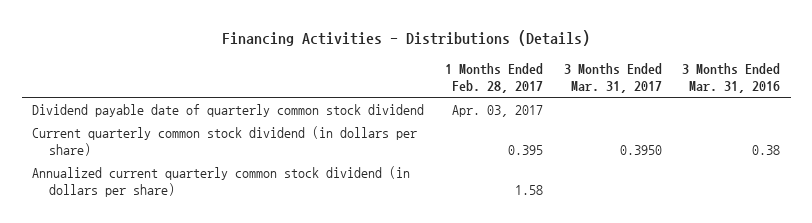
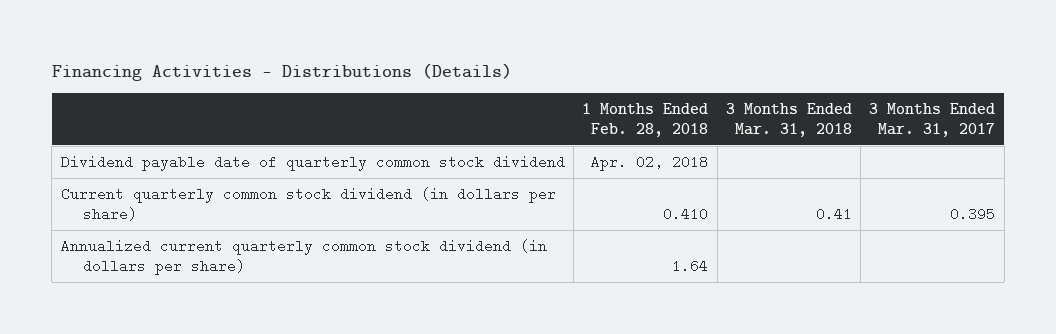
[444,62,543,94] 1 Months Ended Feb. 28, 2017 -> none
[682,62,781,94] 3 Months Ended Mar. 31, 2016 -> none
none -> [582,103,709,137] 1 Months Ended Feb. 28, 2018
none -> [725,103,852,137] 3 Months Ended Mar. 31, 2018
[619,145,662,156] 0.3950 -> [950,206,996,221] 0.395

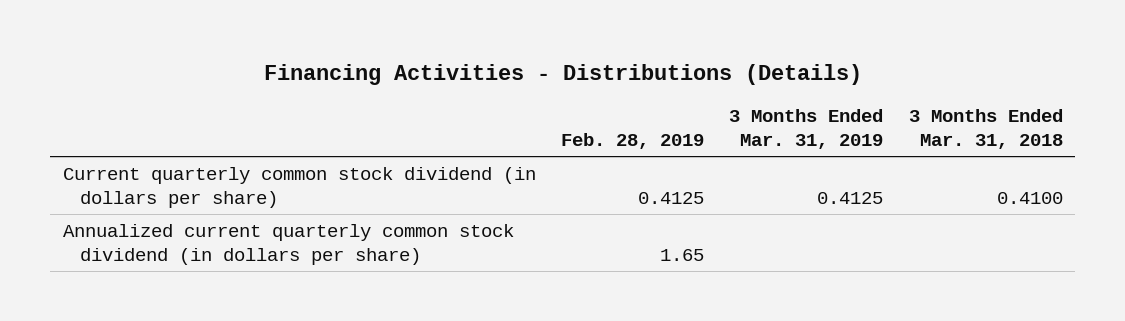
[582,103,709,137] 1 Months Ended Feb. 28, 2018 -> none
[869,103,996,137] 3 Months Ended Mar. 31, 2017 -> none
none -> [560,132,704,149] Feb. 28, 2019
none -> [729,109,884,149] 3 Months Ended Mar. 31, 2019
[60,154,565,171] Dividend payable date of quarterly common stock dividend -> none
[815,206,852,221] 0.41 -> [996,191,1063,204] 0.4100

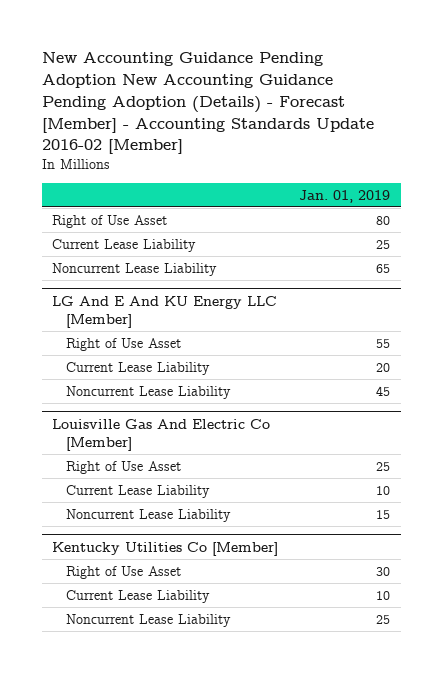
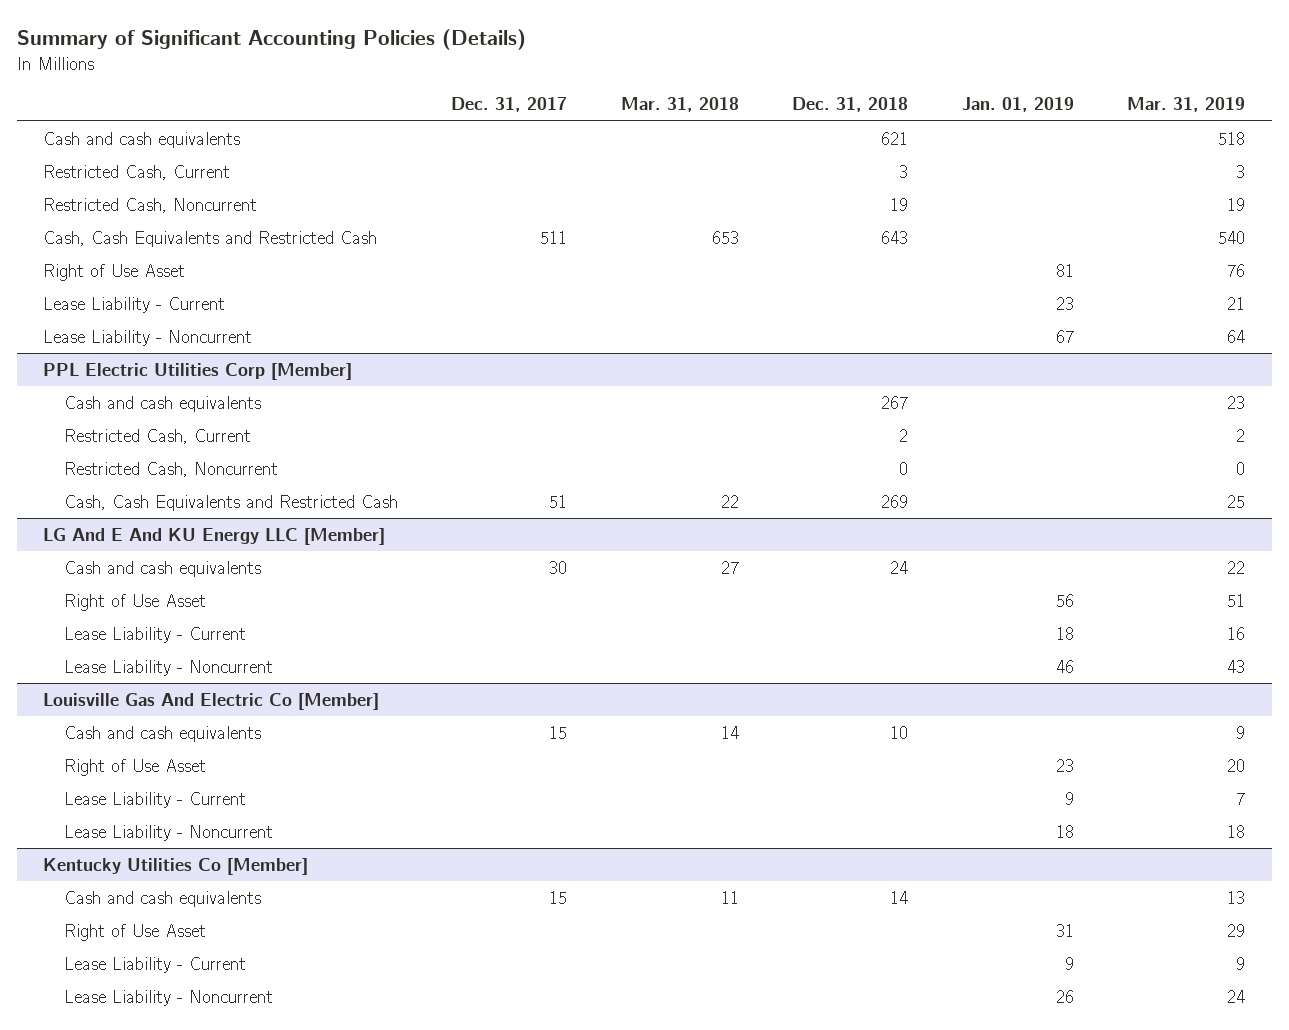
[41,52,374,155] New Accounting Guidance Pending Adoption New Accounting Guidance Pending Adoption (Details) - Forecast [Member] - Accounting Standards Update 2016-02 [Member] -> [16,28,526,50] Summary of Significant Accounting Policies (Details)
none -> [451,97,568,113] Dec. 31, 2017
none -> [620,97,739,113] Mar. 31, 2018
none -> [792,97,909,113] Dec. 31, 2018
none -> [1127,97,1246,113] Mar. 31, 2019
none -> [43,131,241,148] Cash and cash equivalents
none -> [43,164,231,180] Restricted Cash, Current
none -> [43,197,258,213] Restricted Cash, Noncurrent
none -> [43,230,378,247] Cash, Cash Equivalents and Restricted Cash
[376,215,391,225] 80 -> [1055,263,1074,277] 81
[52,238,197,252] Current Lease Liability -> [43,296,226,313] Lease Liability - Current
[376,239,391,249] 25 -> [1055,296,1074,310] 23
[52,262,218,276] Noncurrent Lease Liability -> [43,329,253,346] Lease Liability - Noncurrent
[376,263,391,273] 65 -> [1055,329,1074,343] 67
none -> [43,362,353,380] PPL Electric Utilities Corp [Member]
none -> [63,395,261,412] Cash and cash equivalents
none -> [63,428,251,444] Restricted Cash, Current
none -> [63,461,278,477] Restricted Cash, Noncurrent
none -> [63,494,398,511] Cash, Cash Equivalents and Restricted Cash
none -> [63,560,261,577] Cash and cash equivalents
[376,338,391,348] 55 -> [1055,593,1074,607] 56
[66,361,211,375] Current Lease Liability -> [63,626,246,643] Lease Liability - Current
[376,362,391,372] 20 -> [1055,626,1074,640] 18
[66,385,232,399] Noncurrent Lease Liability -> [63,659,273,676] Lease Liability - Noncurrent
[376,385,391,396] 45 -> [1055,659,1074,673] 46
none -> [63,725,261,742] Cash and cash equivalents
[376,461,391,471] 25 -> [1055,758,1074,772] 23
[66,484,211,498] Current Lease Liability -> [63,791,246,808] Lease Liability - Current
[376,485,391,495] 10 -> [1064,791,1074,805] 9
[66,508,232,522] Noncurrent Lease Liability -> [63,824,273,841] Lease Liability - Noncurrent
[376,509,391,519] 15 -> [1055,824,1074,838] 18
none -> [63,890,261,907] Cash and cash equivalents
[376,566,391,576] 30 -> [1055,923,1074,937] 31
[66,589,211,603] Current Lease Liability -> [63,956,246,973] Lease Liability - Current
[376,590,391,600] 10 -> [1064,956,1074,970] 9
[66,613,232,627] Noncurrent Lease Liability -> [63,989,273,1006] Lease Liability - Noncurrent
[376,614,391,624] 25 -> [1055,989,1074,1003] 26

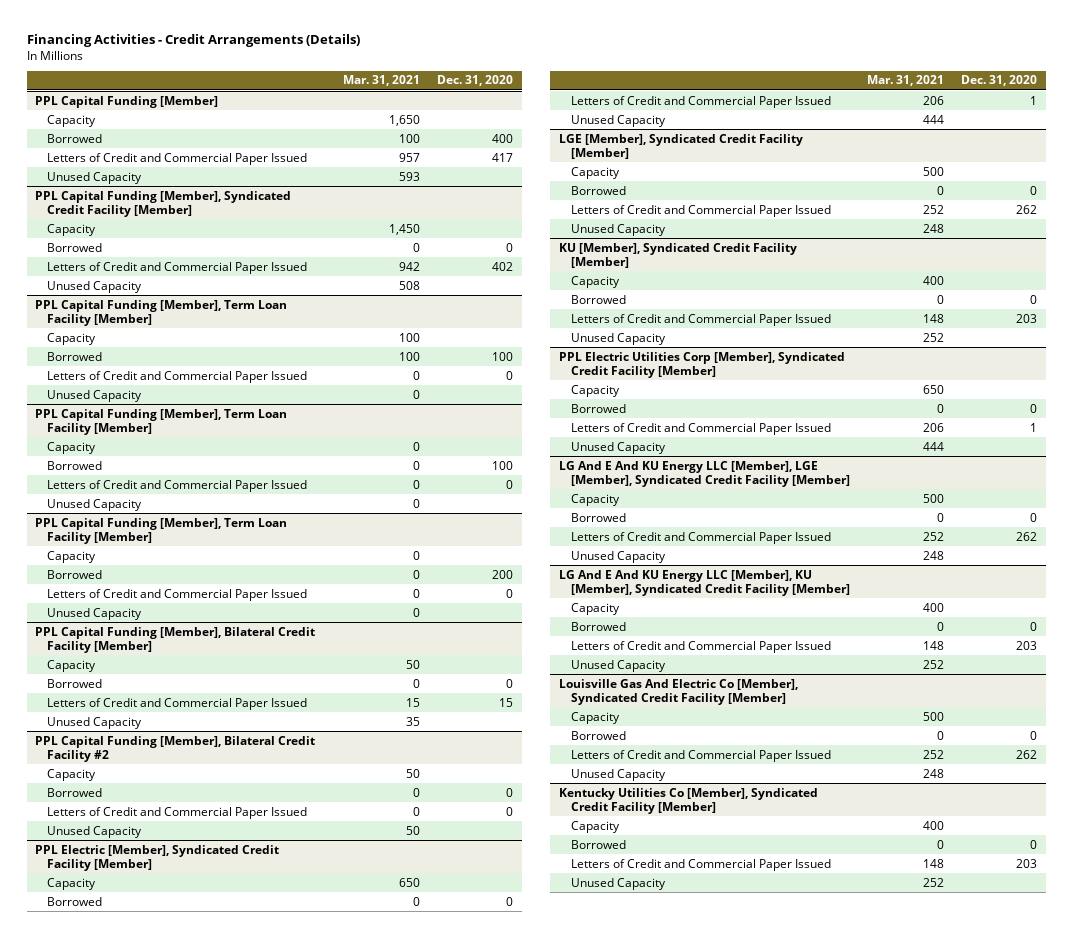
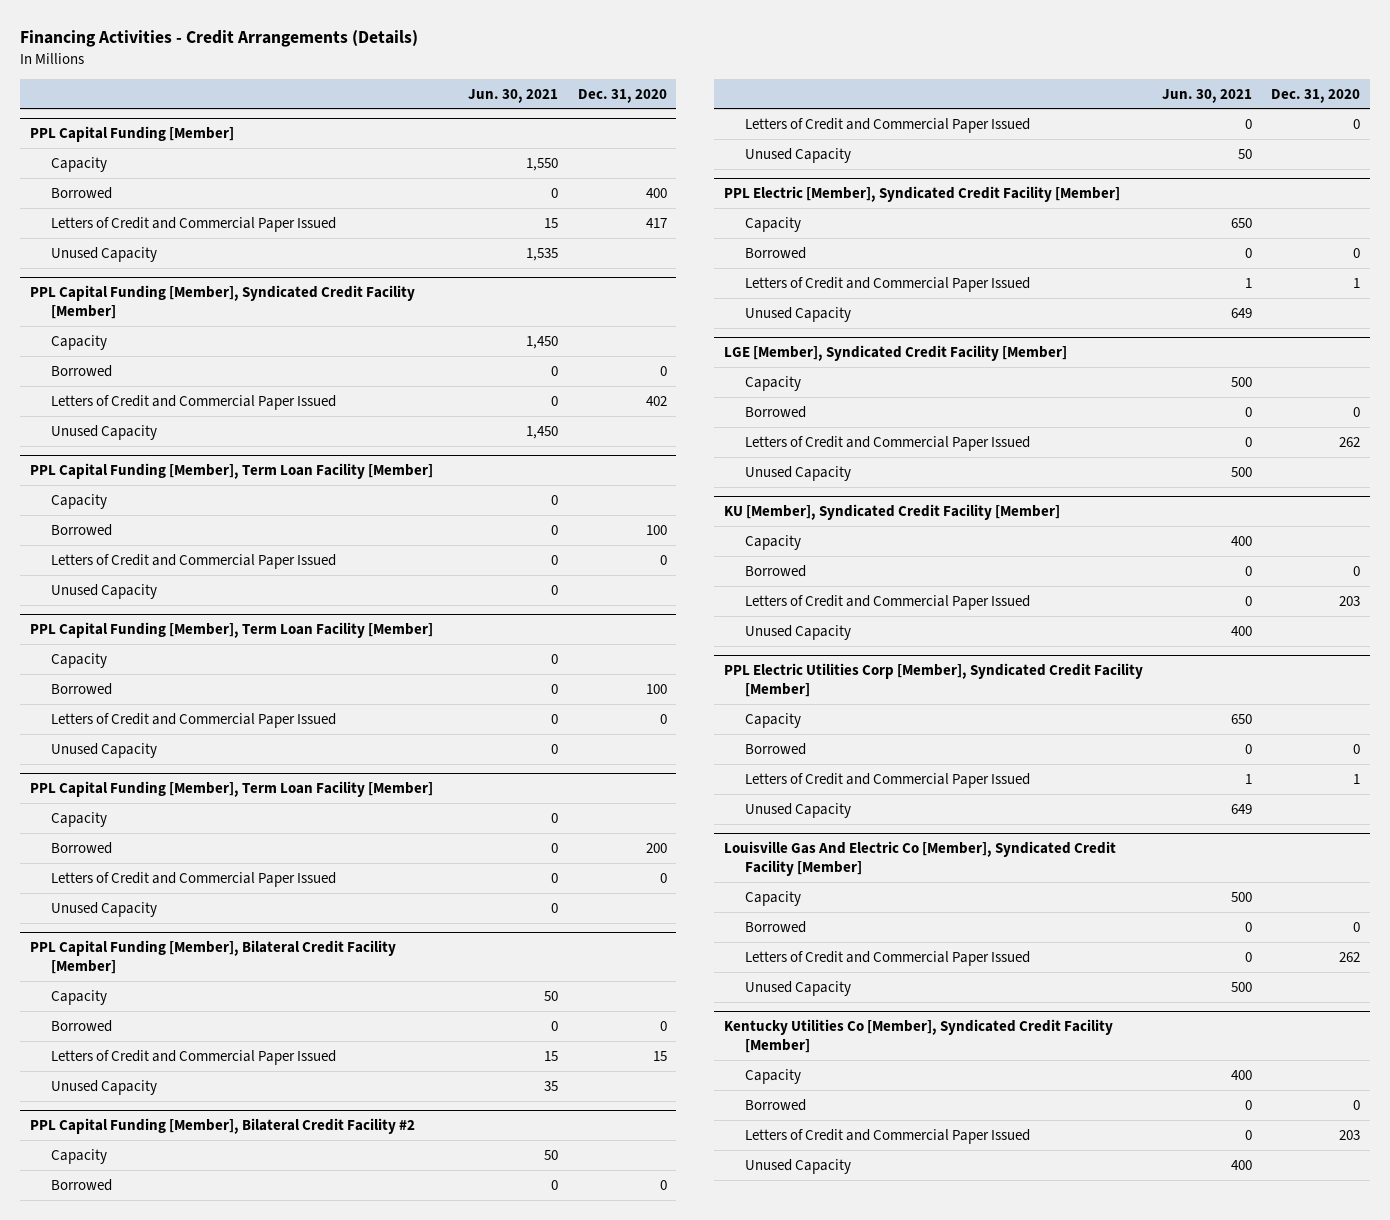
[343,75,421,87] Mar. 31, 2021 -> none
none -> [468,88,559,103] Jun. 30, 2021
[558,460,851,487] LG And E And KU Energy LLC [Member], LGE [Member], Syndicated Credit Facility [Member] -> none
[571,493,621,506] Capacity -> none
[571,512,627,522] Borrowed -> none
[571,531,832,544] Letters of Credit and Commercial Paper Issued -> none
[571,550,667,563] Unused Capacity -> none
[558,569,851,596] LG And E And KU Energy LLC [Member], KU [Member], Syndicated Credit Facility [Member] -> none
[571,602,621,615] Capacity -> none
[571,621,627,631] Borrowed -> none
[571,640,832,653] Letters of Credit and Commercial Paper Issued -> none
[571,659,667,672] Unused Capacity -> none

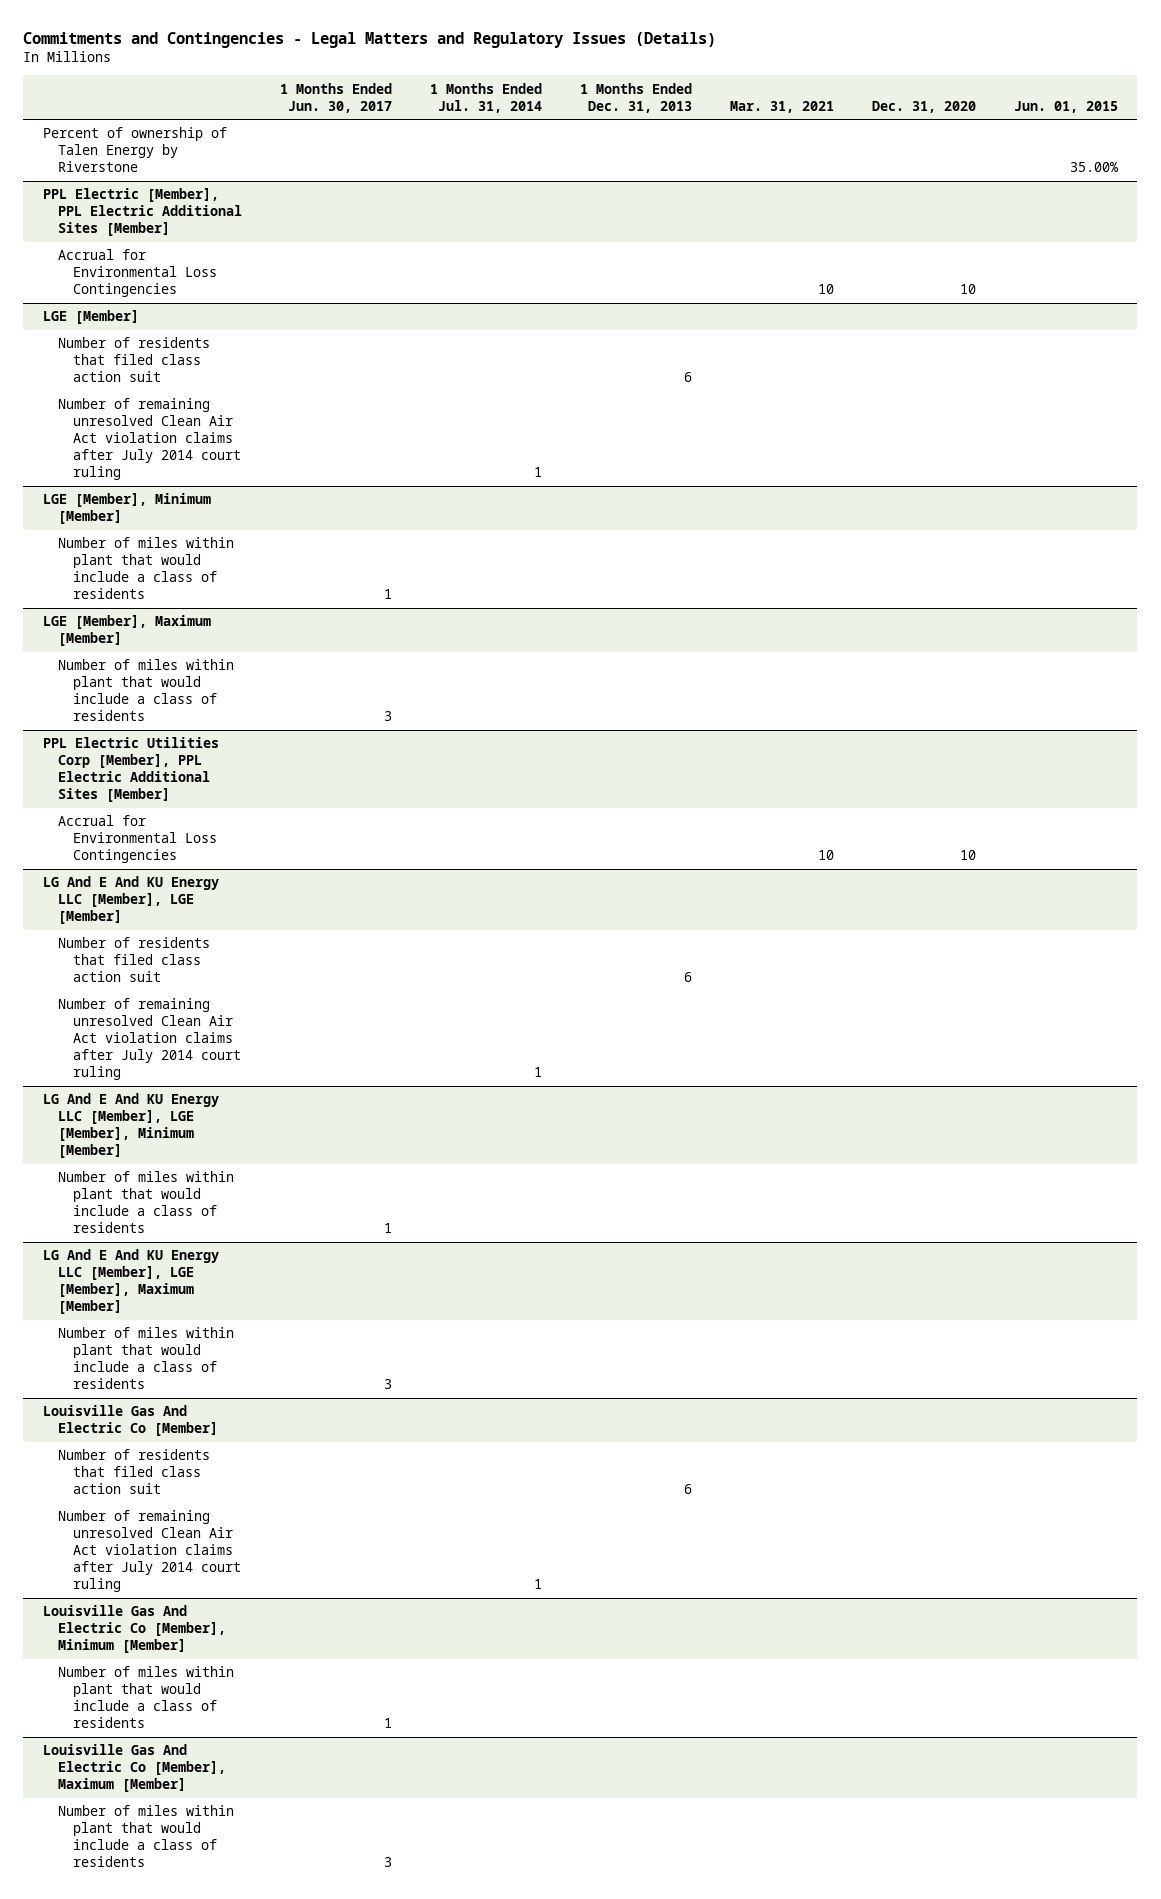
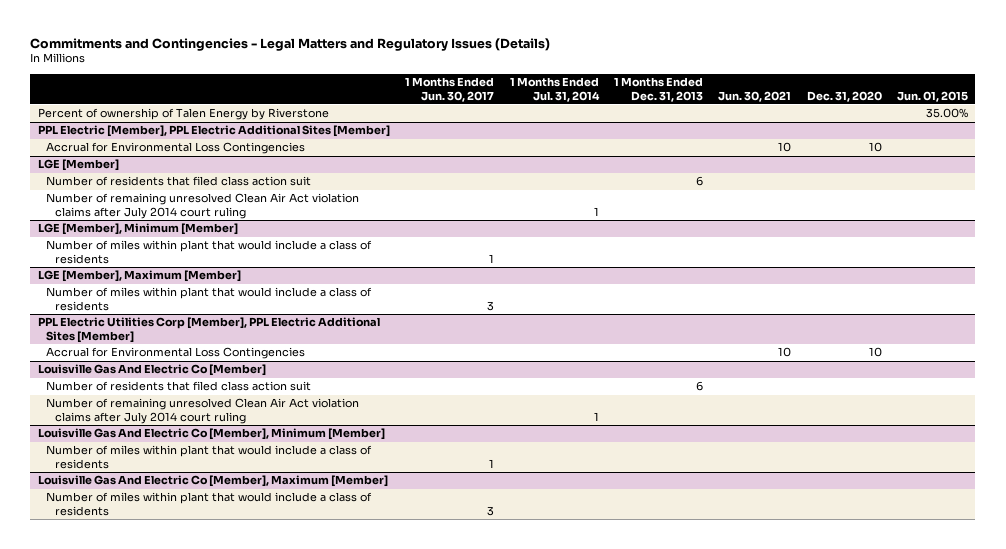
[729,100,834,113] Mar. 31, 2021 -> none
none -> [718,90,792,102] Jun. 30, 2021
[42,876,219,925] LG And E And KU Energy LLC [Member], LGE [Member] -> none
[57,937,210,983] Number of residents that filed class action suit -> none
[57,998,241,1080] Number of remaining unresolved Clean Air Act violation claims after July 2014 court ruling -> none
[42,1093,219,1159] LG And E And KU Energy LLC [Member], LGE [Member], Minimum [Member] -> none
[57,1171,234,1234] Number of miles within plant that would include a class of residents -> none
[42,1249,219,1315] LG And E And KU Energy LLC [Member], LGE [Member], Maximum [Member] -> none
[57,1327,234,1390] Number of miles within plant that would include a class of residents -> none

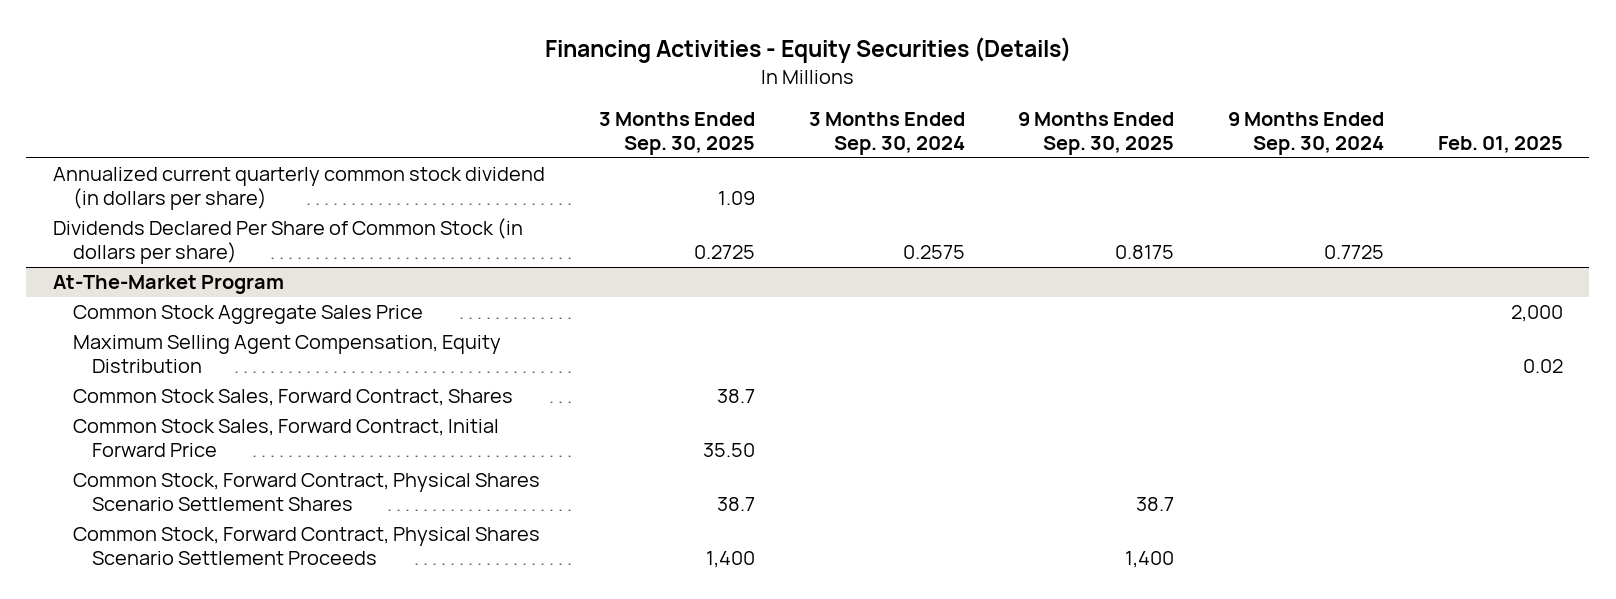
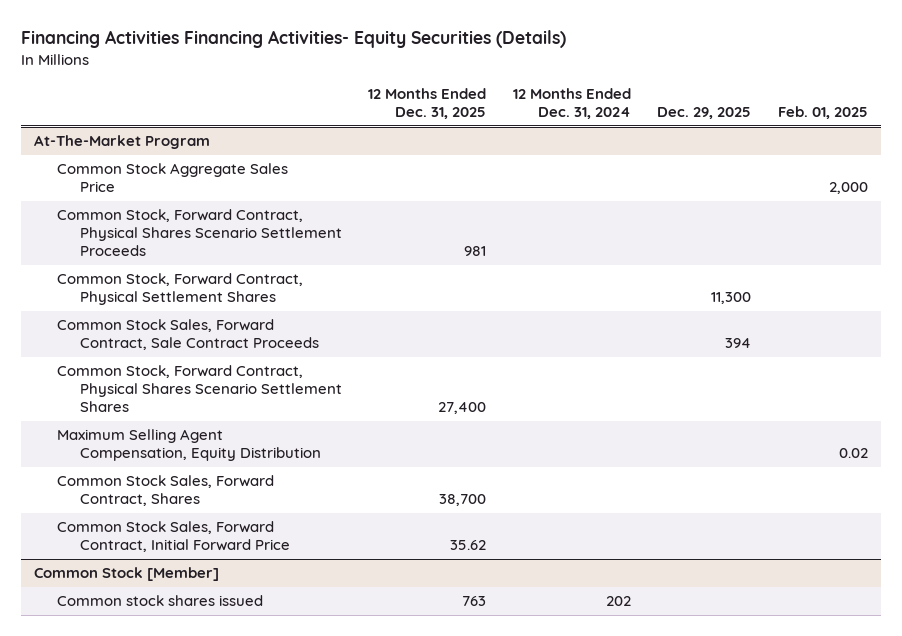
[544,37,1071,64] Financing Activities - Equity Securities (Details) -> [20,30,566,49] Financing Activities Financing Activities- Equity Securities (Details)
[598,111,755,155] 3 Months Ended Sep. 30, 2025 -> none
[808,111,965,155] 3 Months Ended Sep. 30, 2024 -> none
[1018,111,1175,155] 9 Months Ended Sep. 30, 2025 -> none
[1227,111,1384,155] 9 Months Ended Sep. 30, 2024 -> none
none -> [368,88,487,120] 12 Months Ended Dec. 31, 2025
none -> [512,88,631,120] 12 Months Ended Dec. 31, 2024
none -> [657,107,752,120] Dec. 29, 2025
[53,167,546,211] Annualized current quarterly common stock dividend (in dollars per share) -> none
[53,218,524,265] Dividends Declared Per Share of Common Stock (in dollars per share) -> none
[72,527,540,566] Common Stock, Forward Contract, Physical Shares Scenario Settlement Proceeds -> [56,209,342,257] Common Stock, Forward Contract, Physical Shares Scenario Settlement Proceeds
none -> [56,273,303,306] Common Stock, Forward Contract, Physical Settlement Shares
none -> [56,319,319,351] Common Stock Sales, Forward Contract, Sale Contract Proceeds
[72,473,540,512] Common Stock, Forward Contract, Physical Shares Scenario Settlement Shares -> [56,365,342,413] Common Stock, Forward Contract, Physical Shares Scenario Settlement Shares
none -> [33,567,219,582] Common Stock [Member]
none -> [56,595,263,607] Common stock shares issued

